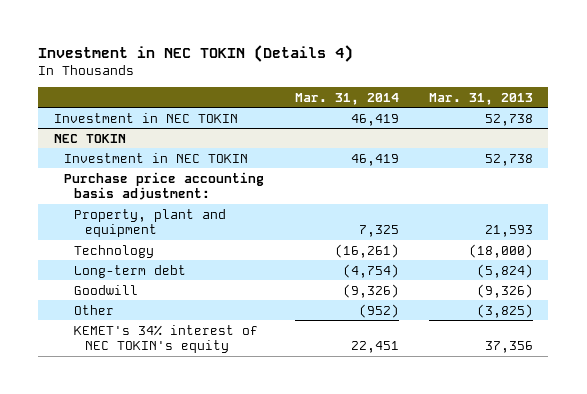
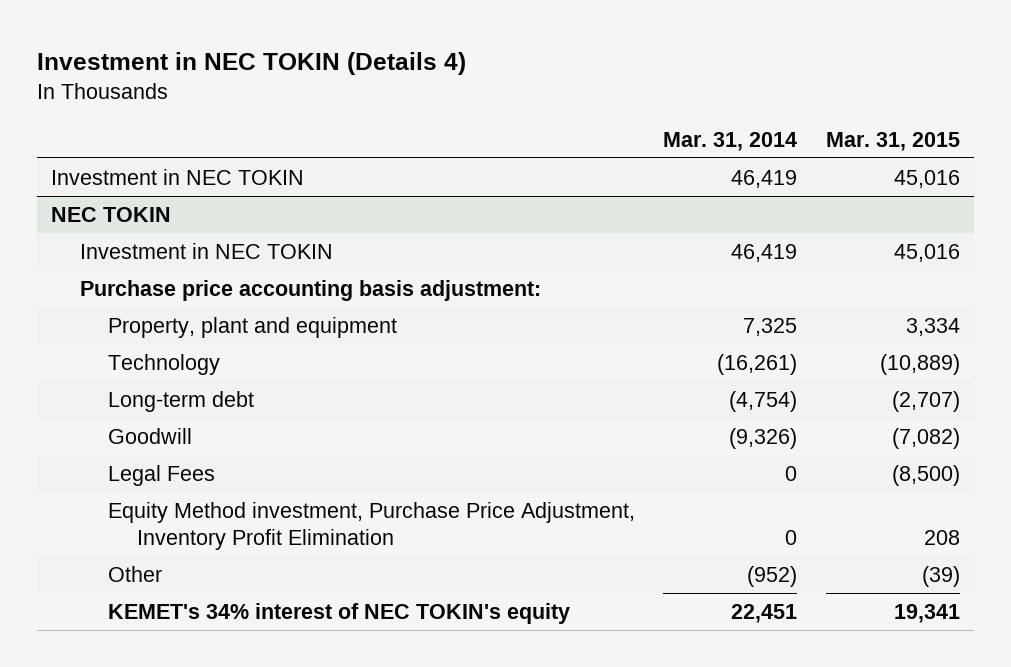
[429,92,534,105] Mar. 31, 2013 -> none
none -> [825,131,960,151] Mar. 31, 2015
none -> [108,464,216,486] Legal Fees
none -> [108,501,636,550] Equity Method investment, Purchase Price Adjustment, Inventory Profit Elimination

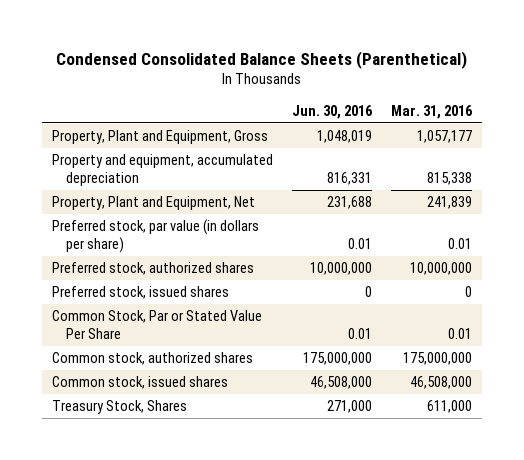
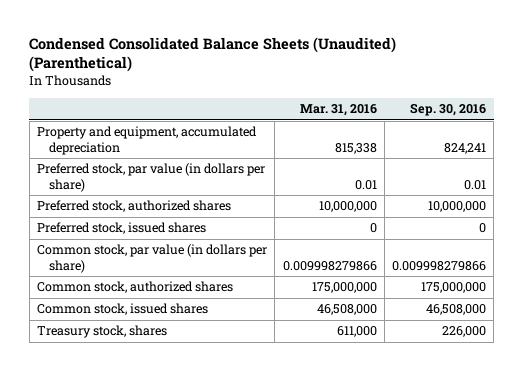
[55,50,467,69] Condensed Consolidated Balance Sheets (Parenthetical) -> [29,36,397,73] Condensed Consolidated Balance Sheets (Unaudited) (Parenthetical)
[291,105,373,120] Jun. 30, 2016 -> none
none -> [410,103,487,117] Sep. 30, 2016
[51,130,268,145] Property, Plant and Equipment, Gross -> none
[51,196,255,211] Property, Plant and Equipment, Net -> none
[51,310,262,340] Common Stock, Par or Stated Value Per Share -> [37,244,268,274] Common stock, par value (in dollars per share)
[448,328,473,340] 0.01 -> [282,261,377,272] 0.009998279866
[51,400,187,415] Treasury Stock, Shares -> [37,325,168,339] Treasury stock, shares

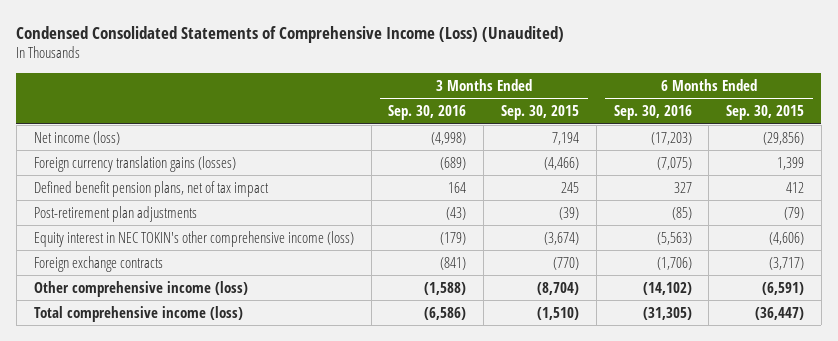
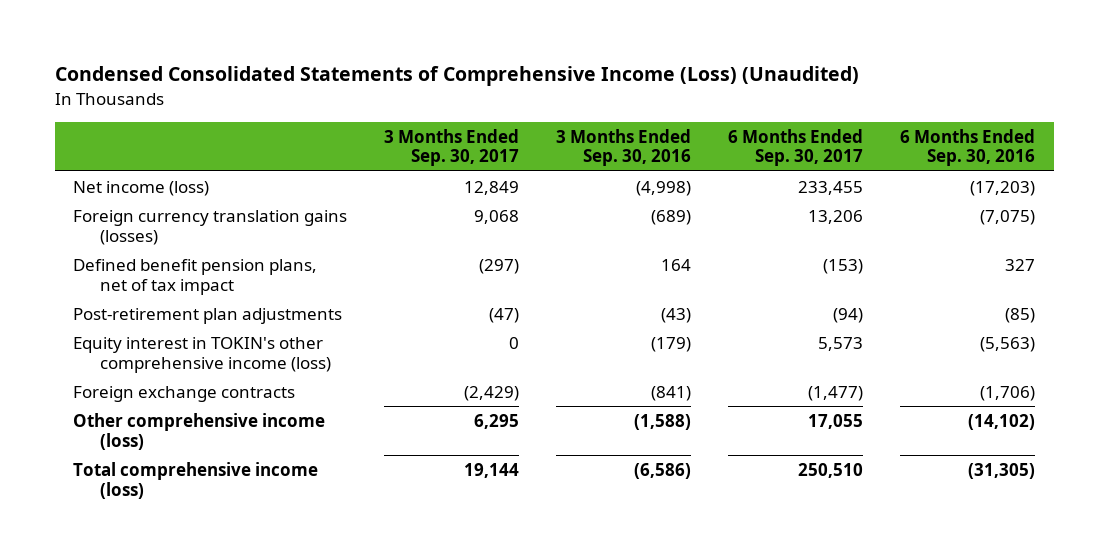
[500,105,579,121] Sep. 30, 2015 -> none
[726,105,805,121] Sep. 30, 2015 -> none
none -> [384,128,520,167] 3 Months Ended Sep. 30, 2017
none -> [728,128,864,167] 6 Months Ended Sep. 30, 2017
[33,230,354,247] Equity interest in NEC TOKIN's other comprehensive income (loss) -> [73,336,332,373] Equity interest in TOKIN's other comprehensive income (loss)

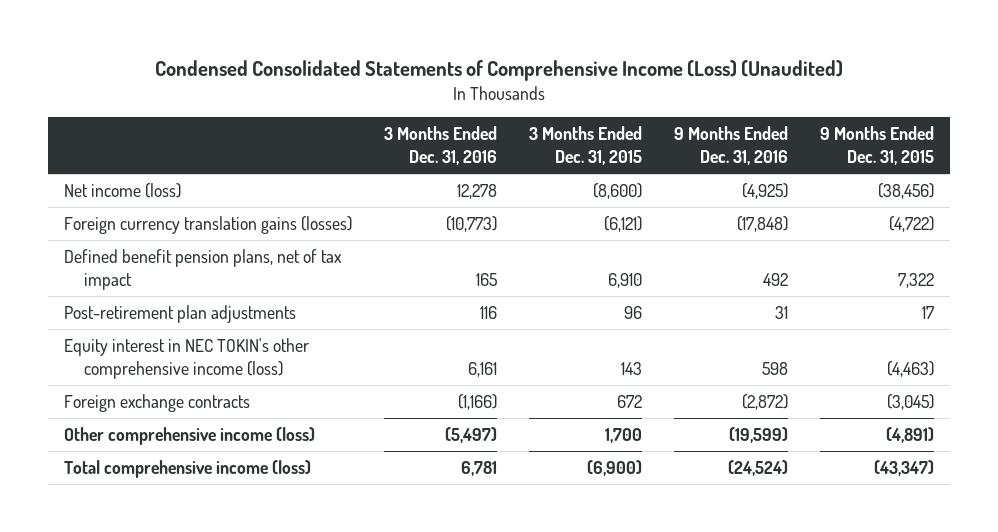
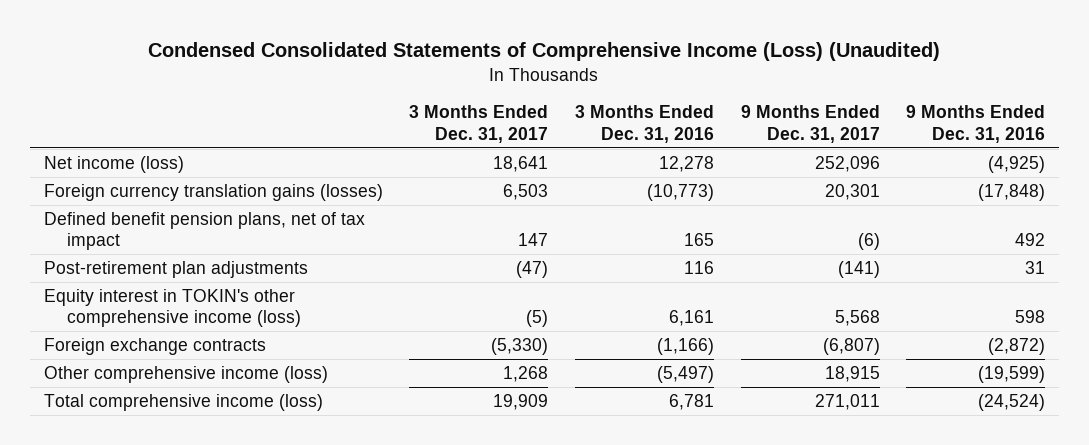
[529,126,643,166] 3 Months Ended Dec. 31, 2015 -> none
[819,126,934,166] 9 Months Ended Dec. 31, 2015 -> none
none -> [409,105,549,143] 3 Months Ended Dec. 31, 2017
none -> [740,105,880,143] 9 Months Ended Dec. 31, 2017
[64,337,310,379] Equity interest in NEC TOKIN's other comprehensive income (loss) -> [43,289,301,328] Equity interest in TOKIN's other comprehensive income (loss)

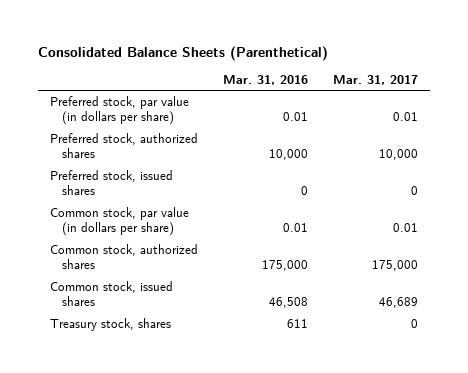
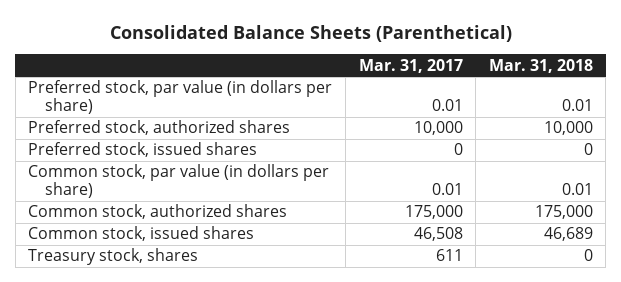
[223,75,309,86] Mar. 31, 2016 -> none
none -> [488,58,593,73] Mar. 31, 2018
[378,297,418,309] 46,689 -> [413,227,463,242] 46,508
[410,319,418,329] 0 -> [435,249,463,262] 611

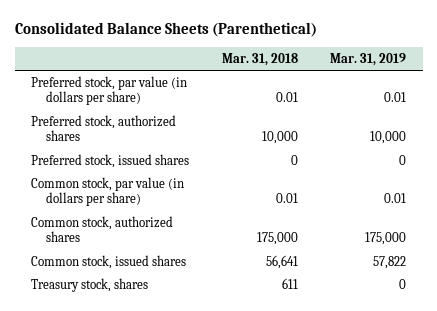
[358,58,463,73] Mar. 31, 2017 -> none
none -> [330,52,407,66] Mar. 31, 2019
[543,227,593,242] 46,689 -> [265,254,298,269] 56,641
[583,249,593,262] 0 -> [281,277,298,289] 611

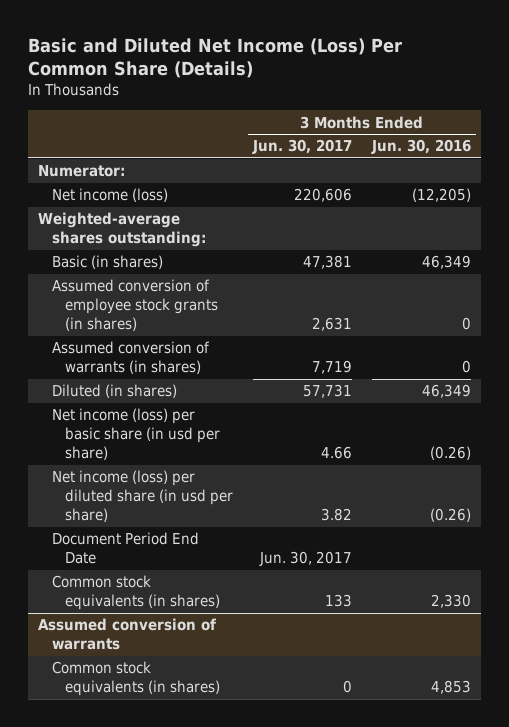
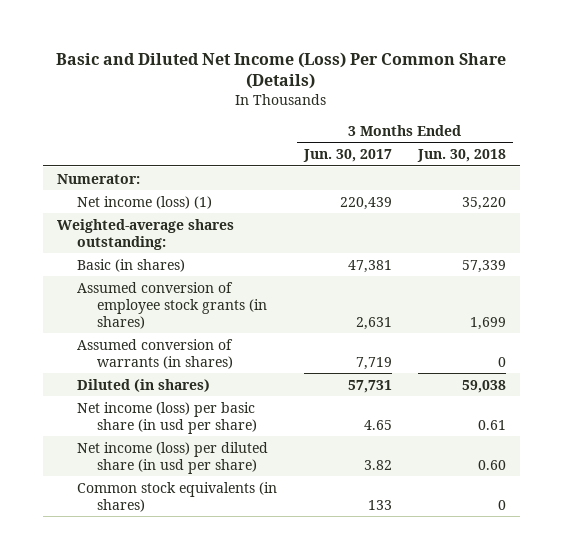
[371,139,472,155] Jun. 30, 2016 -> none
none -> [417,149,507,163] Jun. 30, 2018
[51,188,168,203] Net income (loss) -> [76,195,212,209] Net income (loss) (1)
[294,188,353,203] 220,606 -> [339,196,392,210] 220,439
[321,446,353,460] 4.66 -> [363,419,392,430] 4.65
[51,532,199,565] Document Period End Date -> none
[38,618,217,651] Assumed conversion of warrants -> none
[51,661,221,697] Common stock equivalents (in shares) -> none

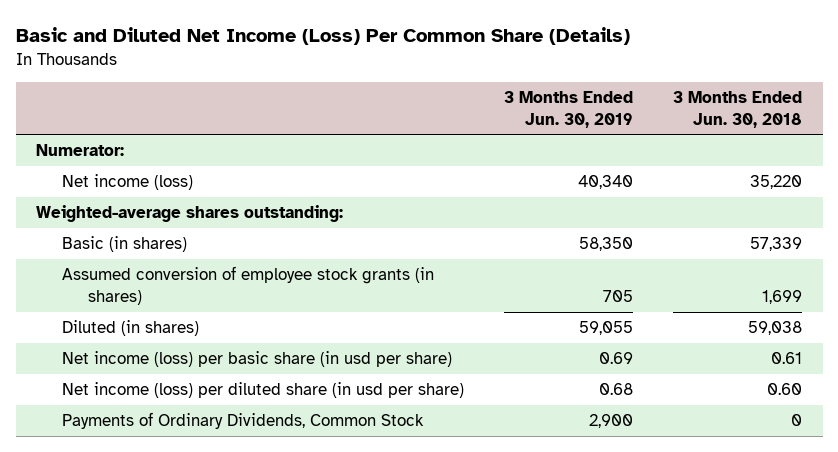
[302,149,392,163] Jun. 30, 2017 -> none
none -> [504,90,634,128] 3 Months Ended Jun. 30, 2019
[76,195,212,209] Net income (loss) (1) -> [61,174,193,191] Net income (loss)
[76,338,234,369] Assumed conversion of warrants (in shares) -> none
[76,481,277,512] Common stock equivalents (in shares) -> none
none -> [61,412,424,430] Payments of Ordinary Dividends, Common Stock

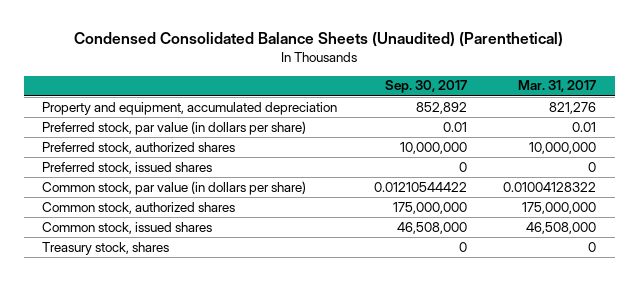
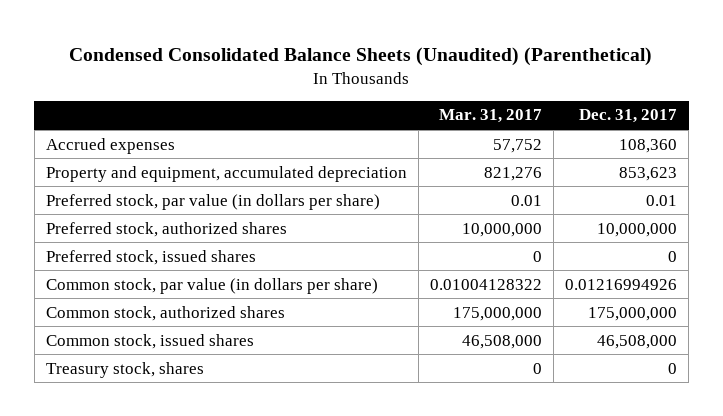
[384,80,467,94] Sep. 30, 2017 -> none
none -> [578,109,677,124] Dec. 31, 2017
none -> [45,137,175,154] Accrued expenses

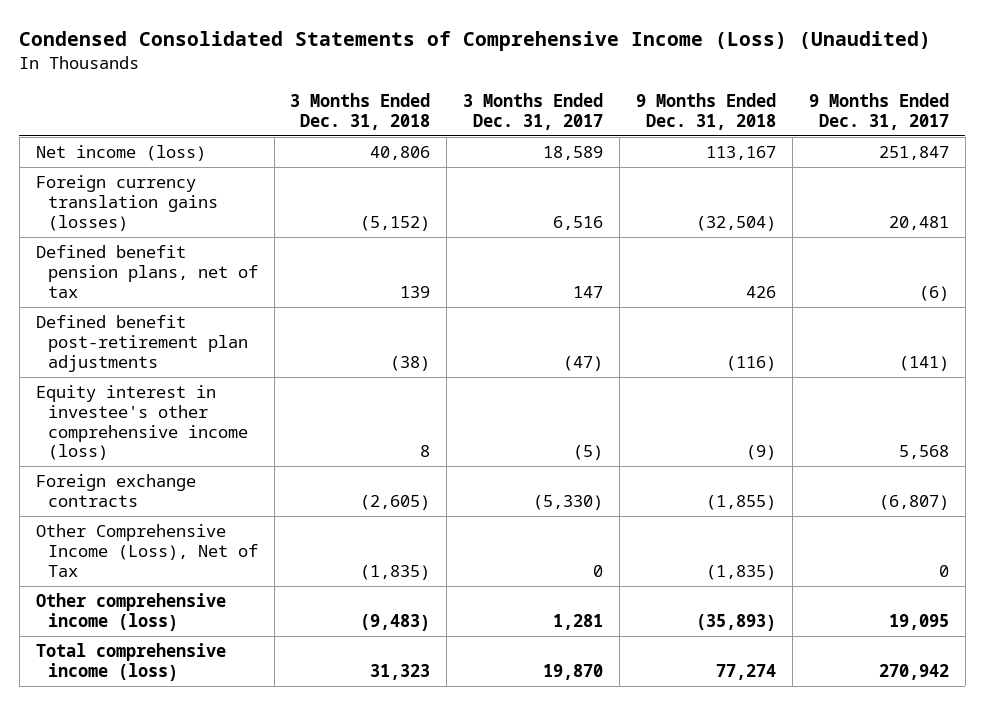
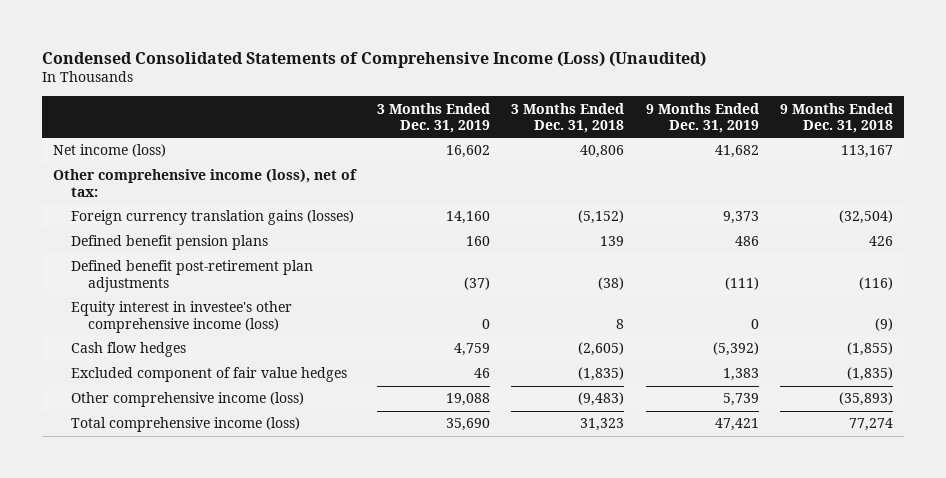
[463,92,604,130] 3 Months Ended Dec. 31, 2017 -> none
[808,92,949,130] 9 Months Ended Dec. 31, 2017 -> none
none -> [377,102,491,133] 3 Months Ended Dec. 31, 2019
none -> [645,102,759,133] 9 Months Ended Dec. 31, 2019
none -> [52,169,357,197] Other comprehensive income (loss), net of tax:
[35,245,258,298] Defined benefit pension plans, net of tax -> [70,235,268,251] Defined benefit pension plans
[35,474,196,507] Foreign exchange contracts -> [70,342,186,358] Cash flow hedges
[35,524,258,577] Other Comprehensive Income (Loss), Net of Tax -> [70,367,347,383] Excluded component of fair value hedges

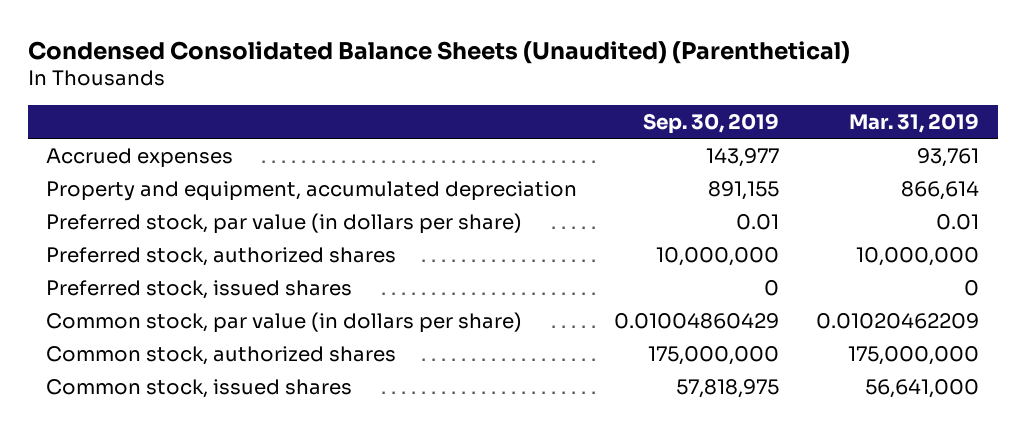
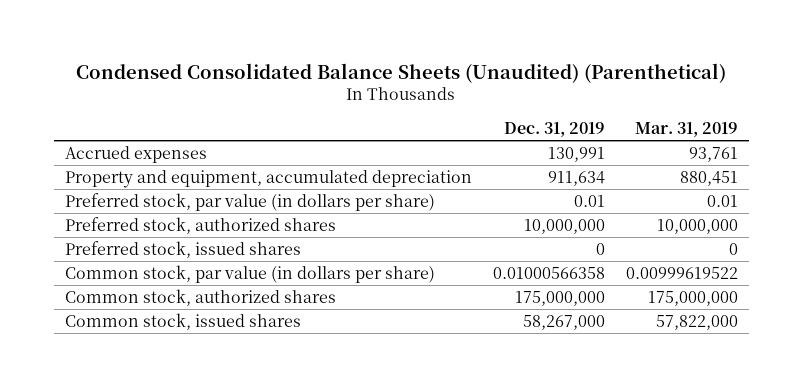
[643,113,780,135] Sep. 30, 2019 -> none
none -> [503,122,605,138] Dec. 31, 2019
[901,180,980,200] 866,614 -> [680,170,739,186] 880,451
[816,312,980,329] 0.01020462209 -> [626,266,739,279] 0.00999619522
[865,378,980,398] 56,641,000 -> [656,314,739,330] 57,822,000

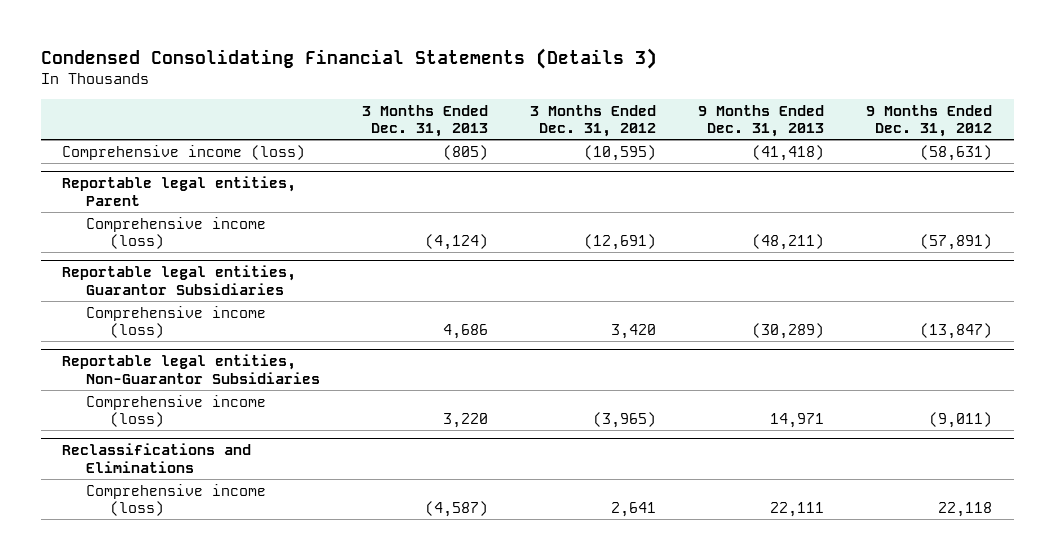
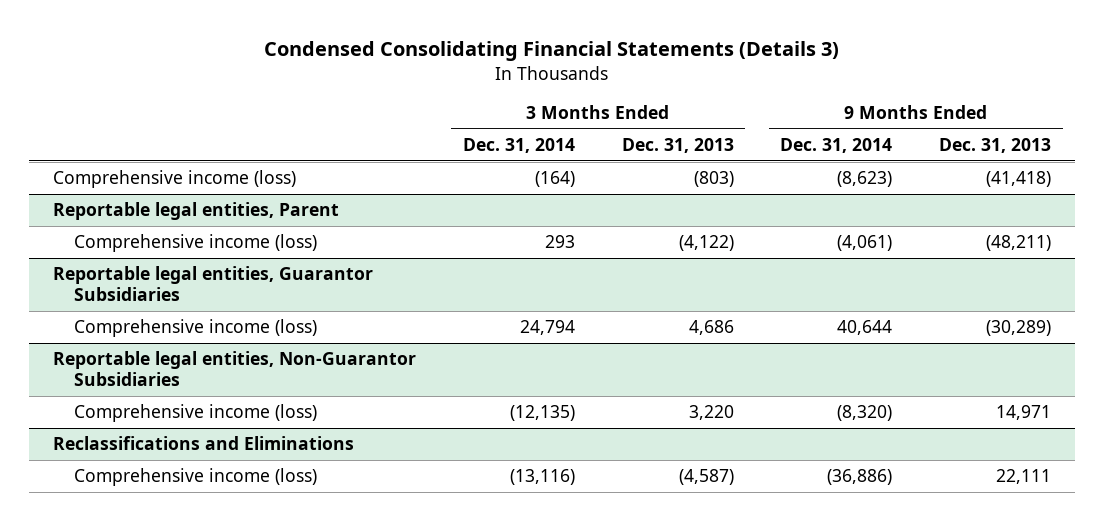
[530,105,657,138] 3 Months Ended Dec. 31, 2012 -> none
[866,105,993,138] 9 Months Ended Dec. 31, 2012 -> none
none -> [462,138,575,154] Dec. 31, 2014
none -> [780,138,893,154] Dec. 31, 2014
[442,144,488,160] (805) -> [693,171,734,188] (803)
[424,233,488,250] (4,124) -> [678,235,734,252] (4,122)

